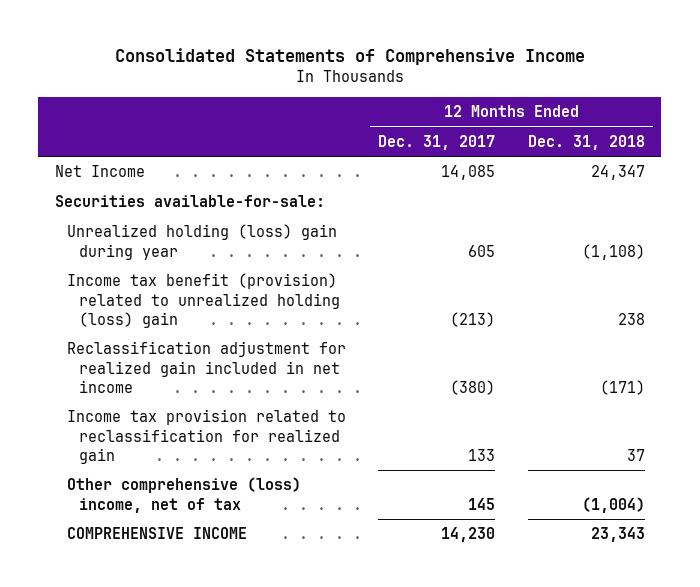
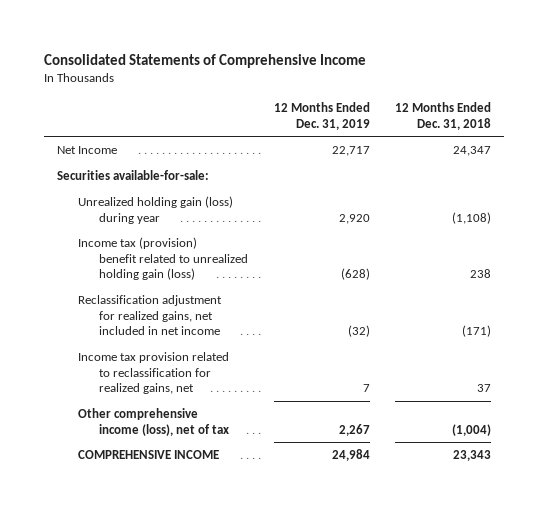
[378,134,496,150] Dec. 31, 2017 -> none
none -> [273,102,370,130] 12 Months Ended Dec. 31, 2019
[66,224,337,260] Unrealized holding (loss) gain during year -> [78,196,234,224] Unrealized holding gain (loss) during year
[66,273,341,328] Income tax benefit (provision) related to unrealized holding (loss) gain -> [78,237,248,281] Income tax (provision) benefit related to unrealized holding gain (loss)
[66,341,346,393] Reclassification adjustment for realized gain included in net income -> [78,295,223,336] Reclassification adjustment for realized gains, net included in net income
[66,409,346,464] Income tax provision related to reclassification for realized gain -> [78,352,230,395] Income tax provision related to reclassification for realized gains, net
[66,477,301,513] Other comprehensive (loss) income, net of tax -> [78,408,229,436] Other comprehensive income (loss), net of tax

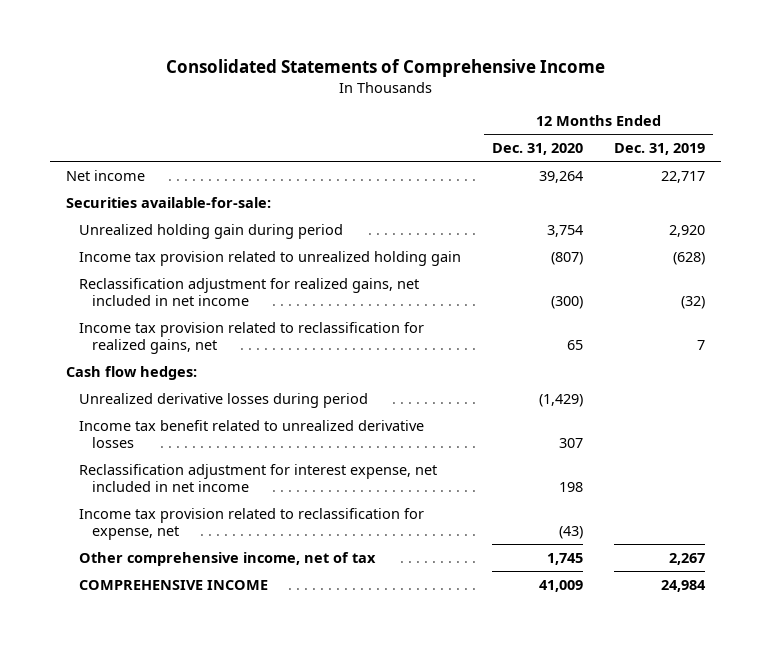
[395,102,492,130] 12 Months Ended Dec. 31, 2018 -> none
none -> [492,143,584,156] Dec. 31, 2020
[57,146,118,155] Net Income -> [65,169,145,181] Net income
[78,196,234,224] Unrealized holding gain (loss) during year -> [78,223,343,239] Unrealized holding gain during period
[78,237,248,281] Income tax (provision) benefit related to unrealized holding gain (loss) -> [78,250,461,266] Income tax provision related to unrealized holding gain
none -> [65,365,197,380] Cash flow hedges:
none -> [78,392,368,408] Unrealized derivative losses during period
none -> [78,419,424,448] Income tax benefit related to unrealized derivative losses
none -> [78,463,437,492] Reclassification adjustment for interest expense, net included in net income
none -> [78,507,424,540] Income tax provision related to reclassification for expense, net
[78,408,229,436] Other comprehensive income (loss), net of tax -> [78,551,376,566] Other comprehensive income, net of tax

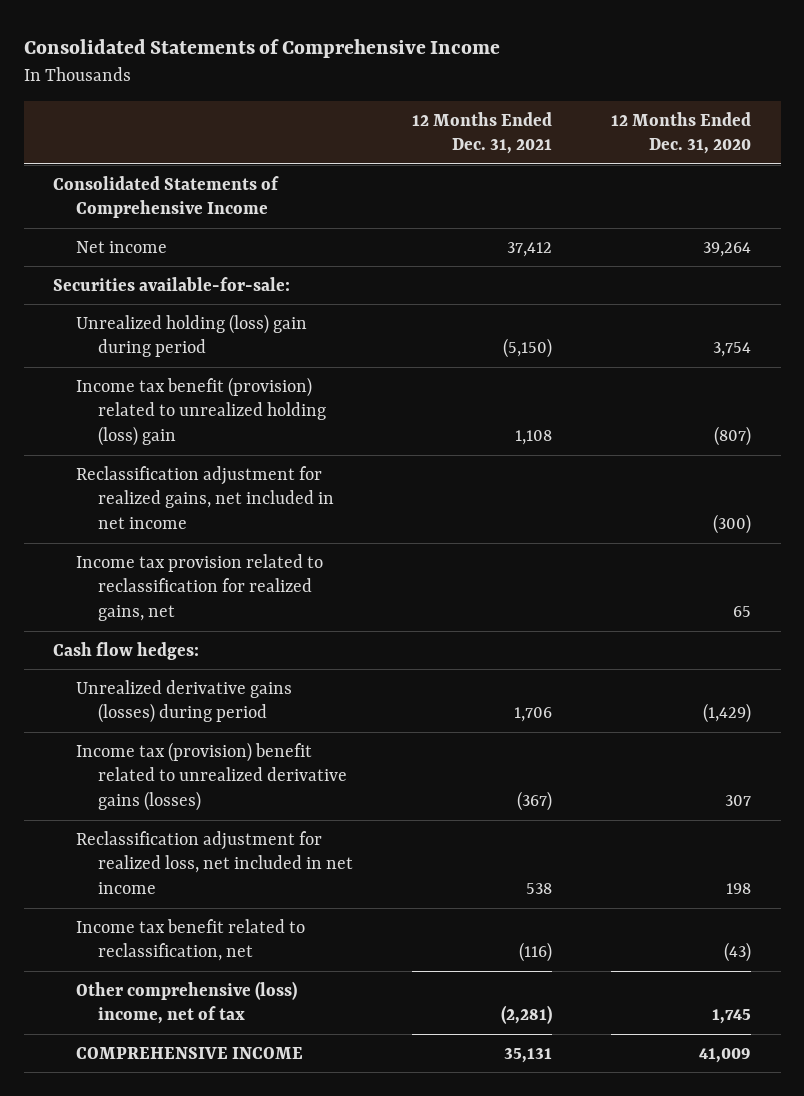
[614,143,706,156] Dec. 31, 2019 -> none
none -> [412,111,553,155] 12 Months Ended Dec. 31, 2021
none -> [53,175,280,219] Consolidated Statements of Comprehensive Income
[78,223,343,239] Unrealized holding gain during period -> [75,313,307,358] Unrealized holding (loss) gain during period
[78,250,461,266] Income tax provision related to unrealized holding gain -> [75,376,326,447] Income tax benefit (provision) related to unrealized holding (loss) gain
[78,392,368,408] Unrealized derivative losses during period -> [75,679,292,724] Unrealized derivative gains (losses) during period
[78,419,424,448] Income tax benefit related to unrealized derivative losses -> [75,741,347,812] Income tax (provision) benefit related to unrealized derivative gains (losses)
[78,463,437,492] Reclassification adjustment for interest expense, net included in net income -> [75,830,353,895] Reclassification adjustment for realized loss, net included in net income
[78,507,424,540] Income tax provision related to reclassification for expense, net -> [75,918,305,962] Income tax benefit related to reclassification, net
[78,551,376,566] Other comprehensive income, net of tax -> [75,980,297,1025] Other comprehensive (loss) income, net of tax

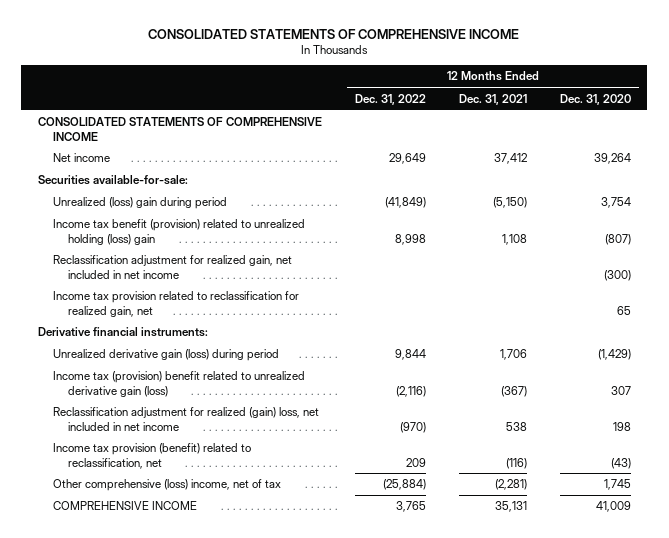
[23,39,500,59] Consolidated Statements of Comprehensive Income -> [148,28,520,39] CONSOLIDATED STATEMENTS OF COMPREHENSIVE INCOME
none -> [354,93,426,105] Dec. 31, 2022
[53,175,280,219] Consolidated Statements of Comprehensive Income -> [37,117,322,141] CONSOLIDATED STATEMENTS OF COMPREHENSIVE INCOME
[75,313,307,358] Unrealized holding (loss) gain during period -> [52,197,227,210] Unrealized (loss) gain during period
[53,641,200,660] Cash flow hedges: -> none
[75,465,334,530] Reclassification adjustment for realized gains, net included in net income -> [52,255,292,279] Reclassification adjustment for realized gain, net included in net income
[75,553,323,622] Income tax provision related to reclassification for realized gains, net -> [52,291,299,317] Income tax provision related to reclassification for realized gain, net
none -> [37,327,208,338] Derivative financial instruments:
[75,679,292,724] Unrealized derivative gains (losses) during period -> [52,349,279,362] Unrealized derivative gain (loss) during period
[75,741,347,812] Income tax (provision) benefit related to unrealized derivative gains (losses) -> [52,371,305,397] Income tax (provision) benefit related to unrealized derivative gain (loss)
[75,830,353,895] Reclassification adjustment for realized loss, net included in net income -> [52,407,319,431] Reclassification adjustment for realized (gain) loss, net included in net income
[75,918,305,962] Income tax benefit related to reclassification, net -> [52,443,251,469] Income tax provision (benefit) related to reclassification, net

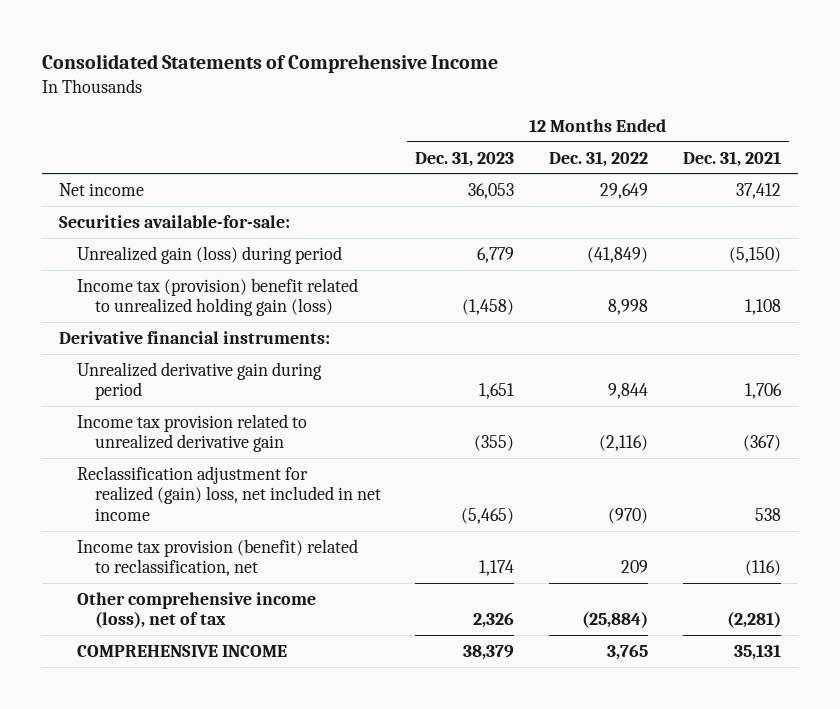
[148,28,520,39] CONSOLIDATED STATEMENTS OF COMPREHENSIVE INCOME -> [41,53,498,73] Consolidated Statements of Comprehensive Income
[559,93,631,105] Dec. 31, 2020 -> none
none -> [415,150,515,167] Dec. 31, 2023
[37,117,322,141] CONSOLIDATED STATEMENTS OF COMPREHENSIVE INCOME -> none
[52,255,292,279] Reclassification adjustment for realized gain, net included in net income -> none
[52,291,299,317] Income tax provision related to reclassification for realized gain, net -> none
[52,197,227,210] Unrealized (loss) gain during period -> [76,245,342,264] Unrealized gain (loss) during period
[52,219,305,245] Income tax benefit (provision) related to unrealized holding (loss) gain -> [76,277,358,317] Income tax (provision) benefit related to unrealized holding gain (loss)
[52,349,279,362] Unrealized derivative gain (loss) during period -> [76,361,322,401] Unrealized derivative gain during period
[52,371,305,397] Income tax (provision) benefit related to unrealized derivative gain (loss) -> [76,413,307,453] Income tax provision related to unrealized derivative gain
[52,479,281,492] Other comprehensive (loss) income, net of tax -> [76,591,316,629] Other comprehensive income (loss), net of tax

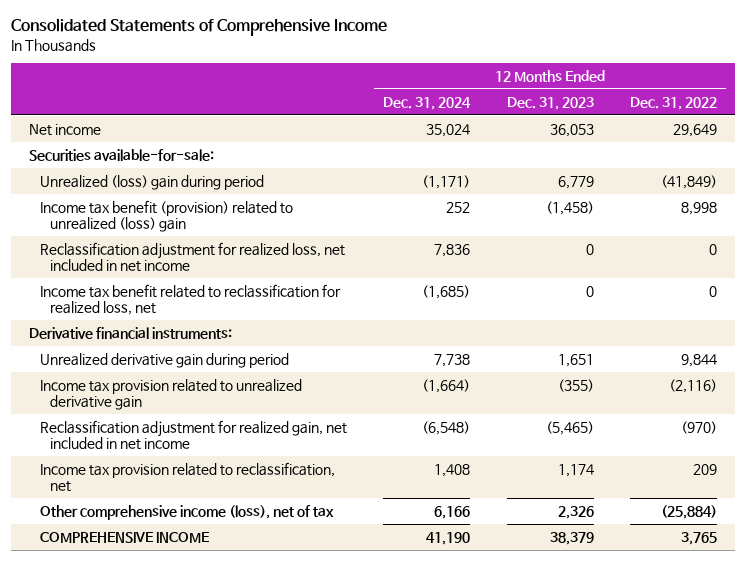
[682,150,781,167] Dec. 31, 2021 -> none
none -> [383,96,472,110] Dec. 31, 2024
[76,245,342,264] Unrealized gain (loss) during period -> [39,174,264,190] Unrealized (loss) gain during period
[76,277,358,317] Income tax (provision) benefit related to unrealized holding gain (loss) -> [39,199,293,233] Income tax benefit (provision) related to unrealized (loss) gain
none -> [39,241,345,273] Reclassification adjustment for realized loss, net included in net income
none -> [39,283,341,316] Income tax benefit related to reclassification for realized loss, net
[76,465,381,521] Reclassification adjustment for realized (gain) loss, net included in net income -> [39,419,347,451] Reclassification adjustment for realized gain, net included in net income
[76,538,358,577] Income tax provision (benefit) related to reclassification, net -> [39,461,335,493] Income tax provision related to reclassification, net

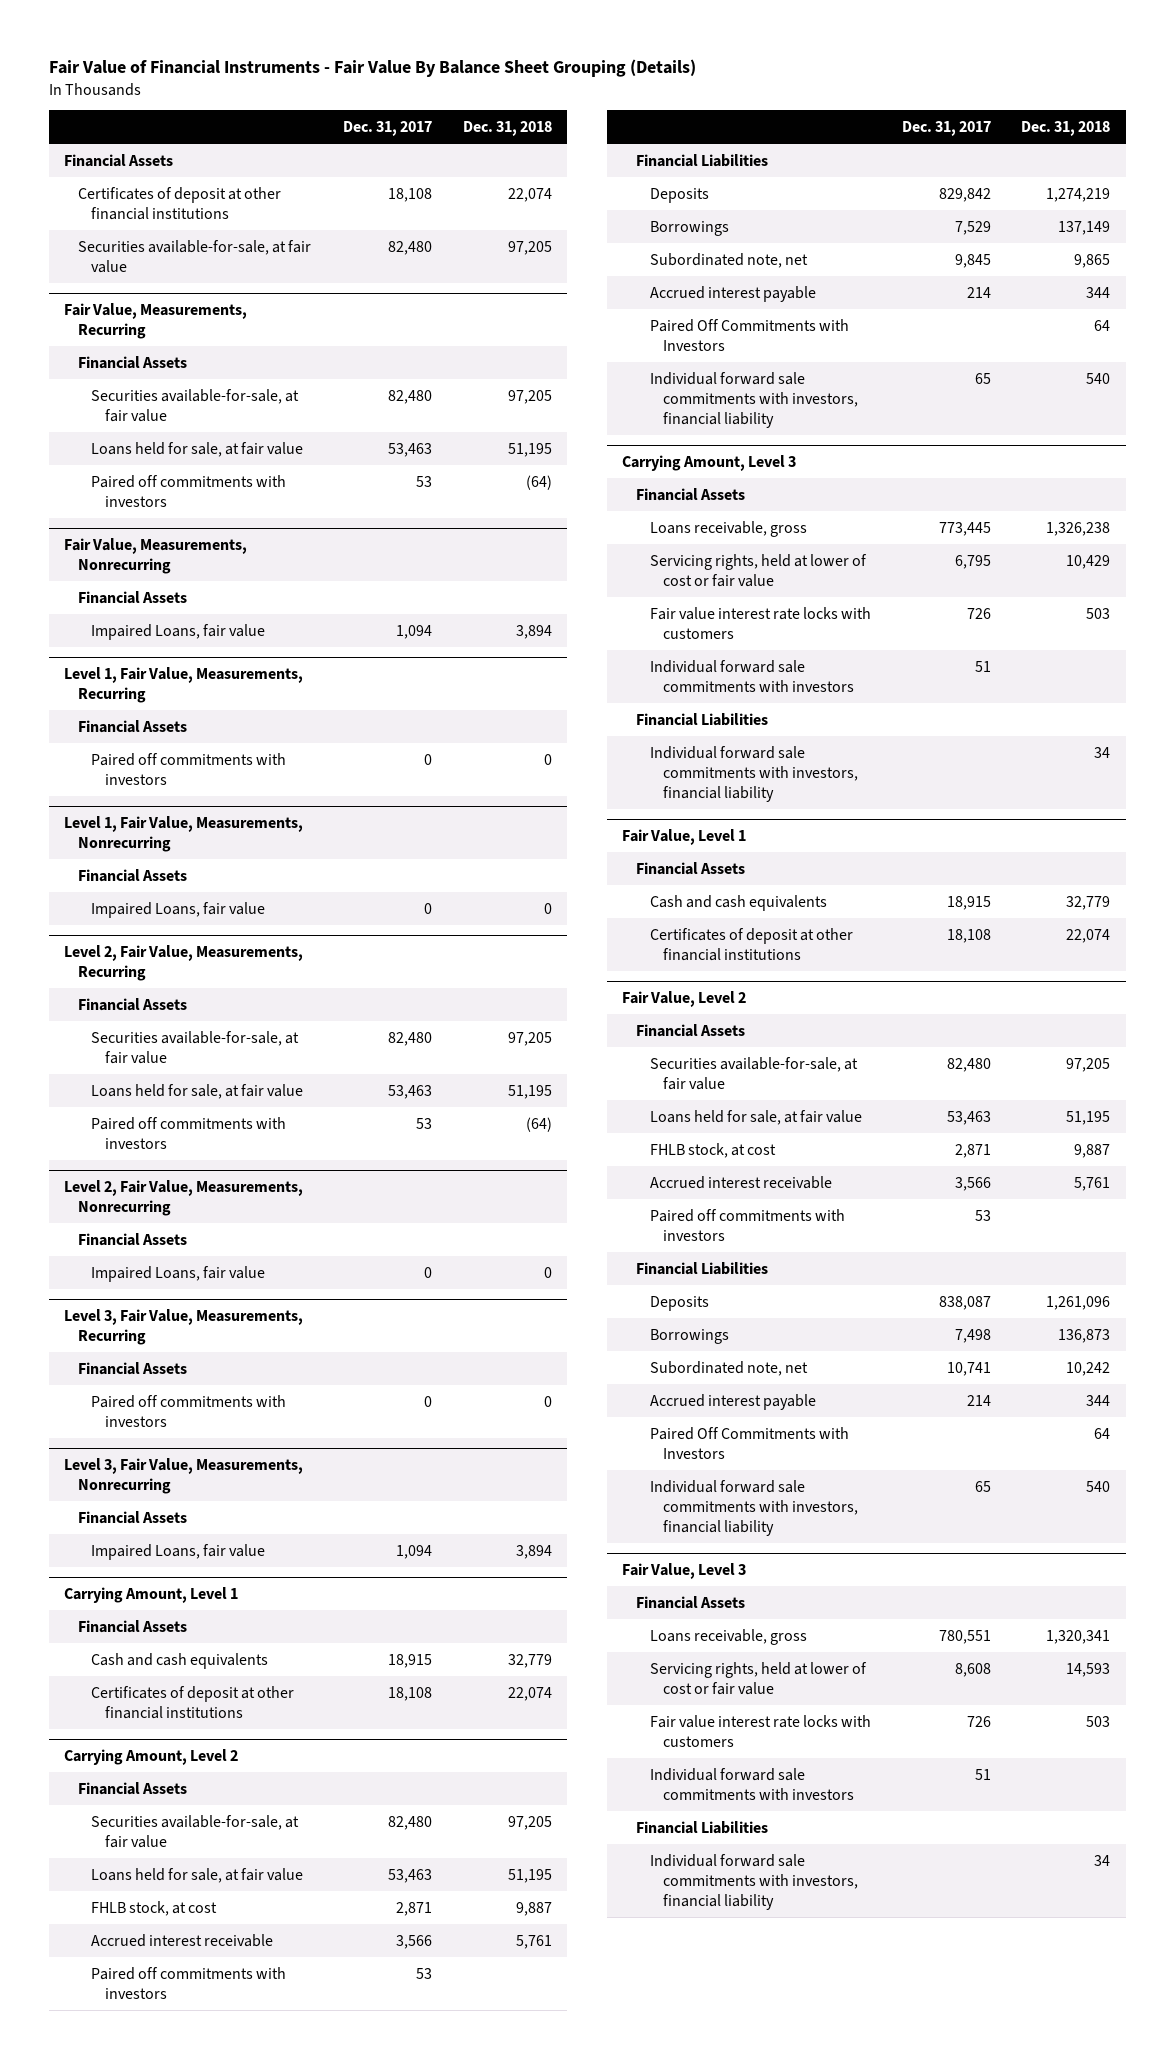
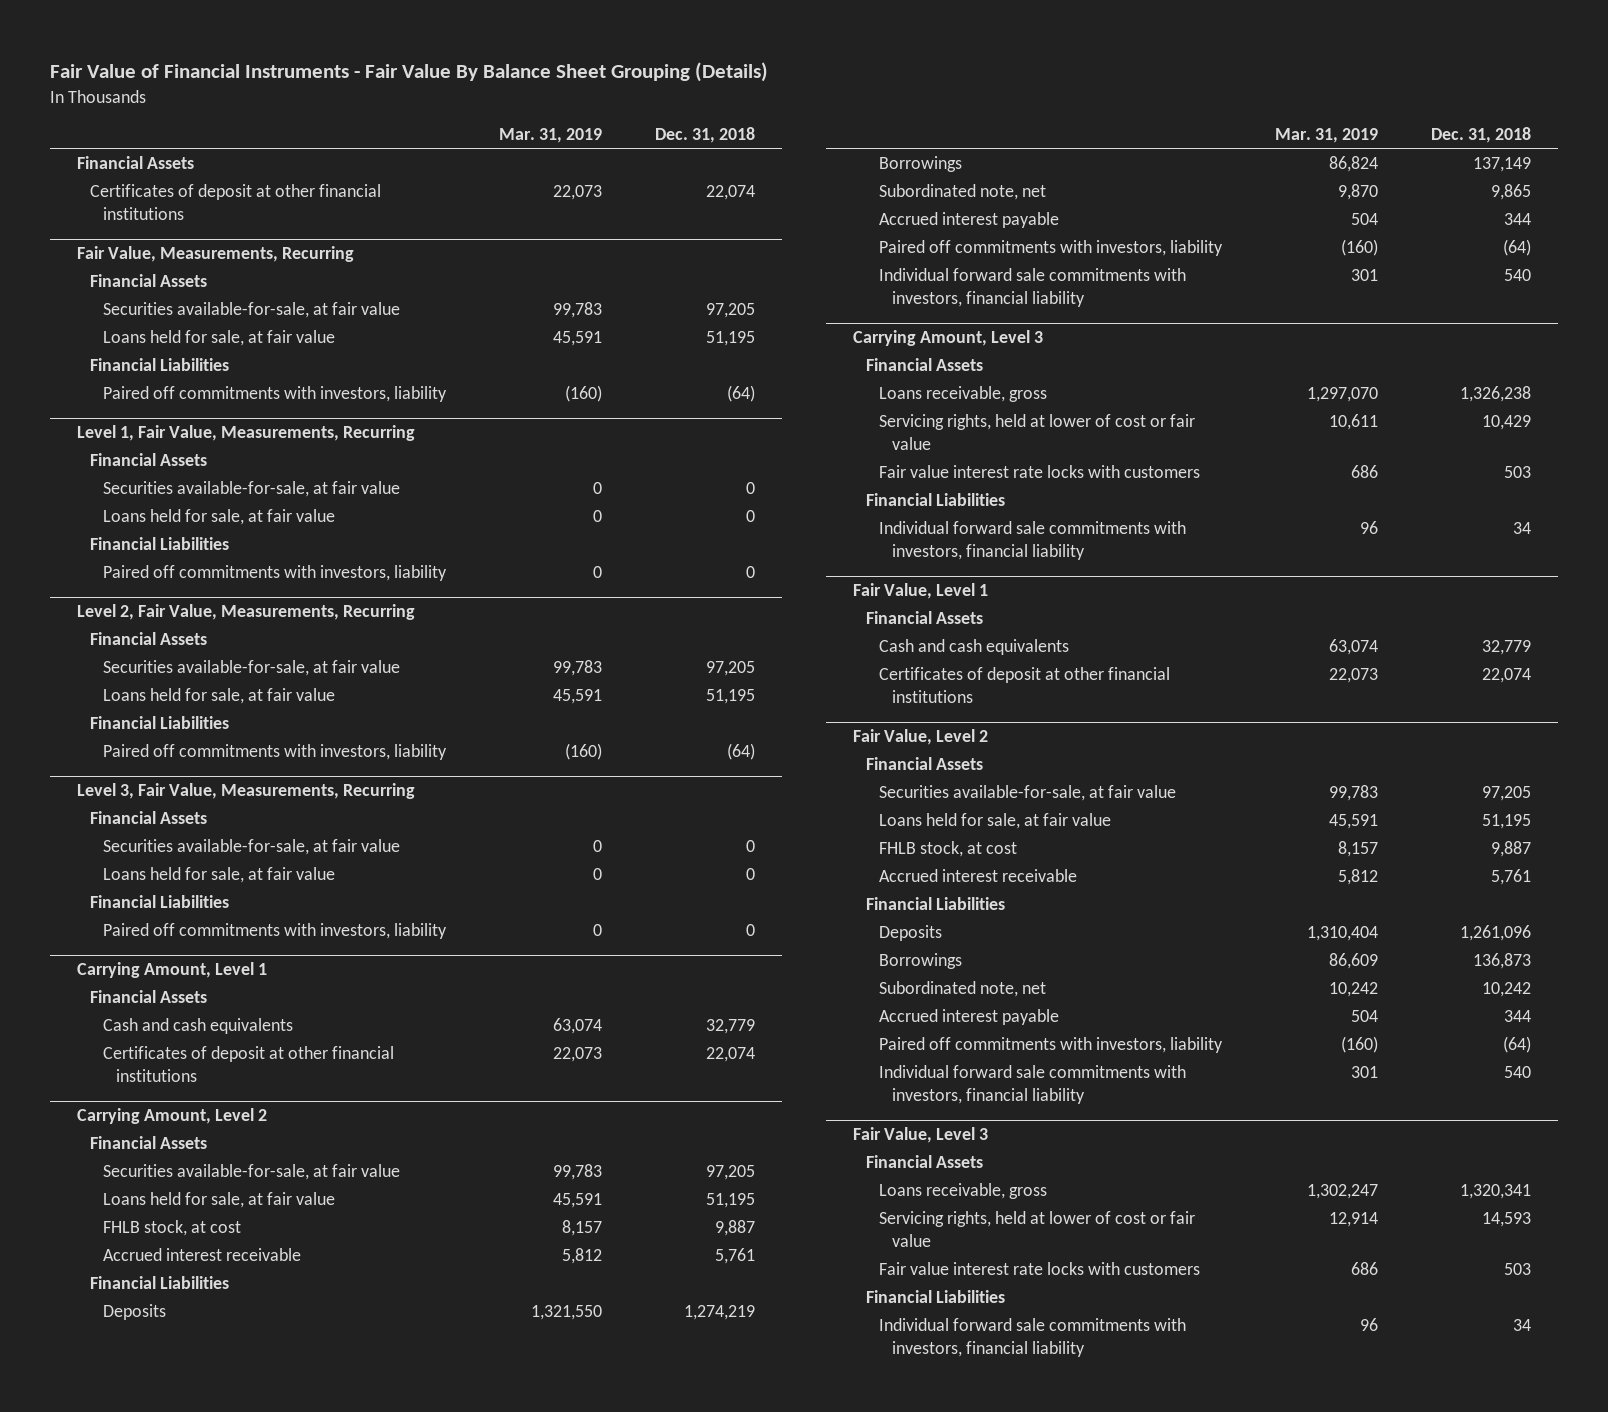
[343,120,433,136] Dec. 31, 2017 -> none
none -> [499,128,603,144] Mar. 31, 2019
[77,239,311,273] Securities available-for-sale, at fair value -> none
[63,537,247,574] Fair Value, Measurements, Nonrecurring -> none
[77,590,187,604] Financial Assets -> none
[91,623,266,640] Impaired Loans, fair value -> none
none -> [90,357,230,371] Financial Liabilities
[91,474,287,507] Paired off commitments with investors -> [103,385,448,402] Paired off commitments with investors, liability
[63,815,303,852] Level 1, Fair Value, Measurements, Nonrecurring -> none
[77,868,187,882] Financial Assets -> none
[91,901,266,918] Impaired Loans, fair value -> none
none -> [103,480,401,497] Securities available-for-sale, at fair value
none -> [103,508,336,525] Loans held for sale, at fair value
none -> [90,536,230,550] Financial Liabilities
[91,752,287,785] Paired off commitments with investors -> [103,564,448,581] Paired off commitments with investors, liability
[63,1179,303,1216] Level 2, Fair Value, Measurements, Nonrecurring -> none
[77,1232,187,1246] Financial Assets -> none
[91,1265,266,1282] Impaired Loans, fair value -> none
none -> [90,715,230,729] Financial Liabilities
[91,1116,287,1149] Paired off commitments with investors -> [103,743,448,760] Paired off commitments with investors, liability
[63,1457,303,1494] Level 3, Fair Value, Measurements, Nonrecurring -> none
[77,1510,187,1524] Financial Assets -> none
[91,1543,266,1560] Impaired Loans, fair value -> none
none -> [103,838,401,855] Securities available-for-sale, at fair value
none -> [103,866,336,883] Loans held for sale, at fair value
none -> [90,894,230,908] Financial Liabilities
[91,1394,287,1427] Paired off commitments with investors -> [103,922,448,939] Paired off commitments with investors, liability
[91,1966,287,1999] Paired off commitments with investors -> none
[649,318,849,351] Paired Off Commitments with Investors -> [879,239,1224,256] Paired off commitments with investors, liability
[1094,319,1111,331] 64 -> [1503,238,1532,256] (64)
[649,659,855,692] Individual forward sale commitments with investors -> none
[649,1208,845,1241] Paired off commitments with investors -> none
[649,1426,849,1459] Paired Off Commitments with Investors -> [879,1036,1224,1053] Paired off commitments with investors, liability
[1094,1427,1111,1439] 64 -> [1503,1035,1532,1053] (64)
[649,1767,855,1800] Individual forward sale commitments with investors -> none

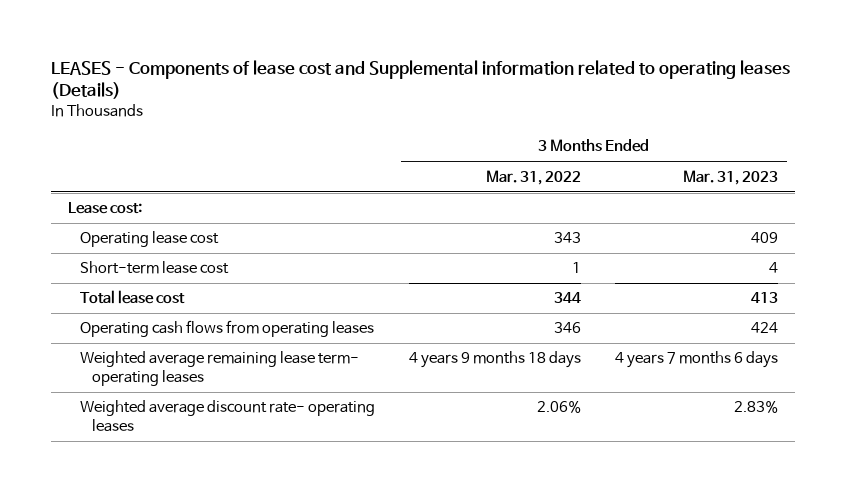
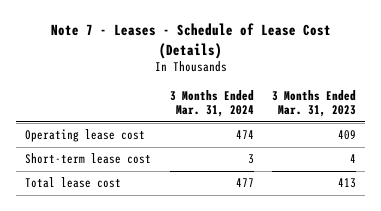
[50,59,790,100] LEASES - Components of lease cost and Supplemental information related to operating leases (Details) -> [50,23,331,59] Note 7 - Leases - Schedule of Lease Cost (Details)
[486,169,582,185] Mar. 31, 2022 -> none
none -> [169,90,254,118] 3 Months Ended Mar. 31, 2024
[67,202,142,215] Lease cost: -> none
[79,320,374,338] Operating cash flows from operating leases -> none
[79,351,359,387] Weighted average remaining lease term- operating leases -> none
[79,400,375,433] Weighted average discount rate- operating leases -> none

